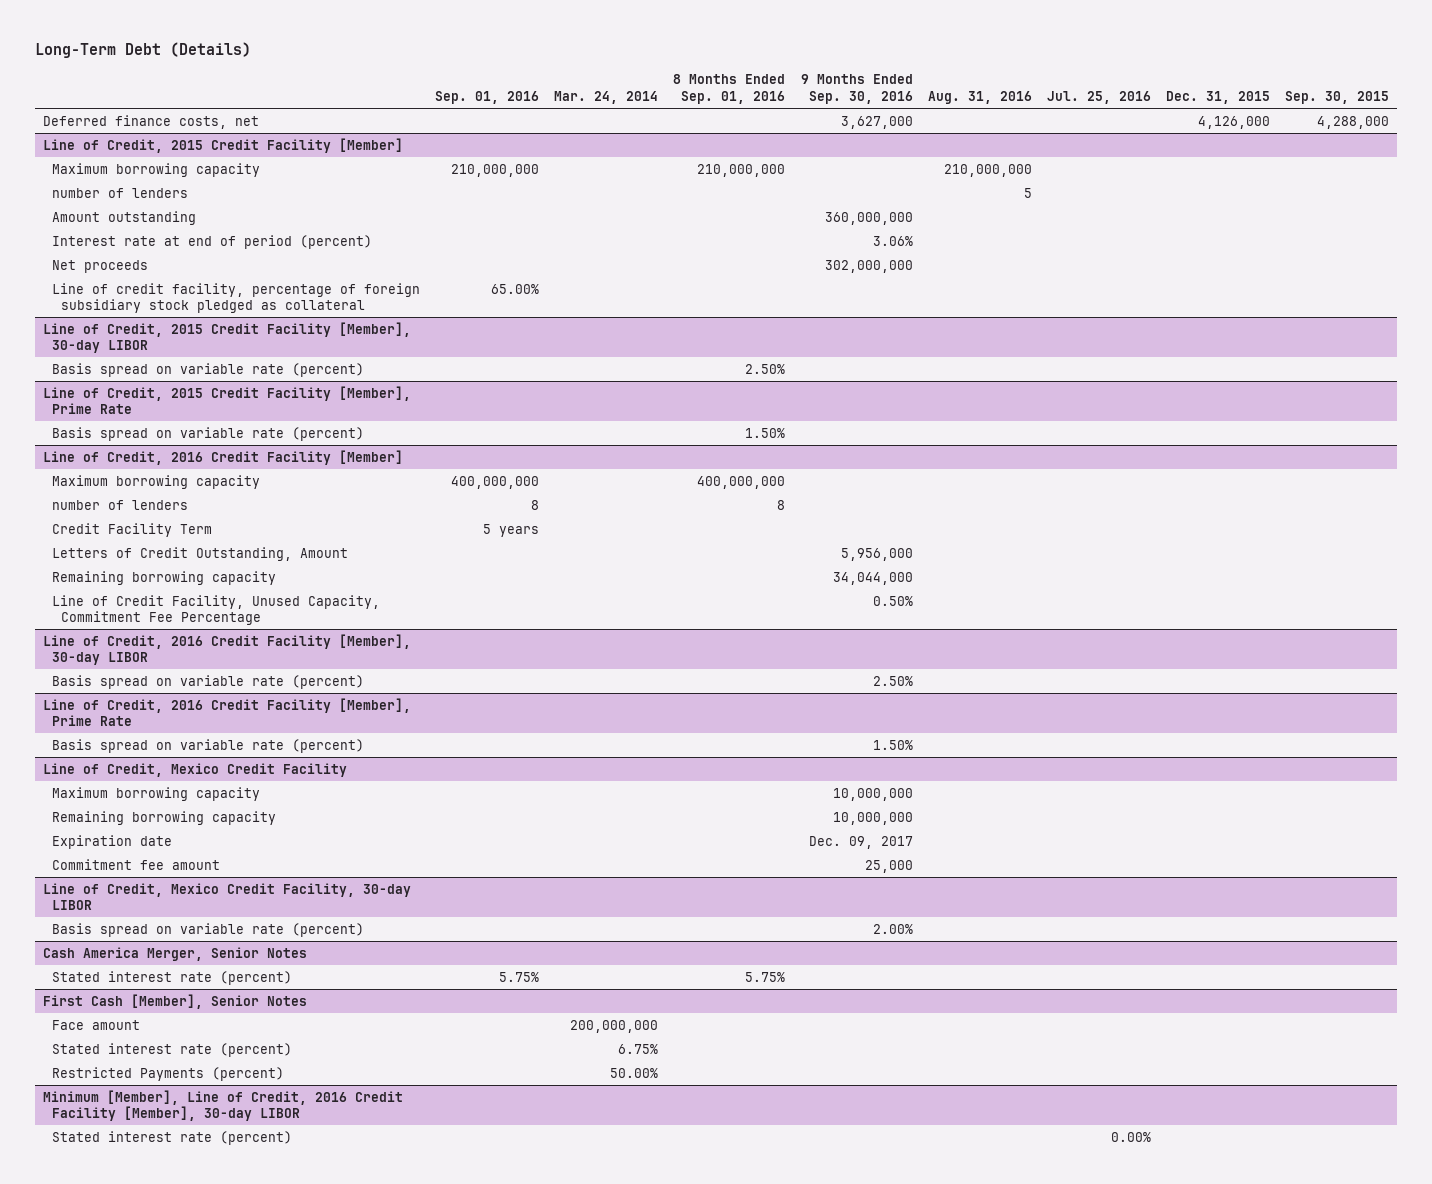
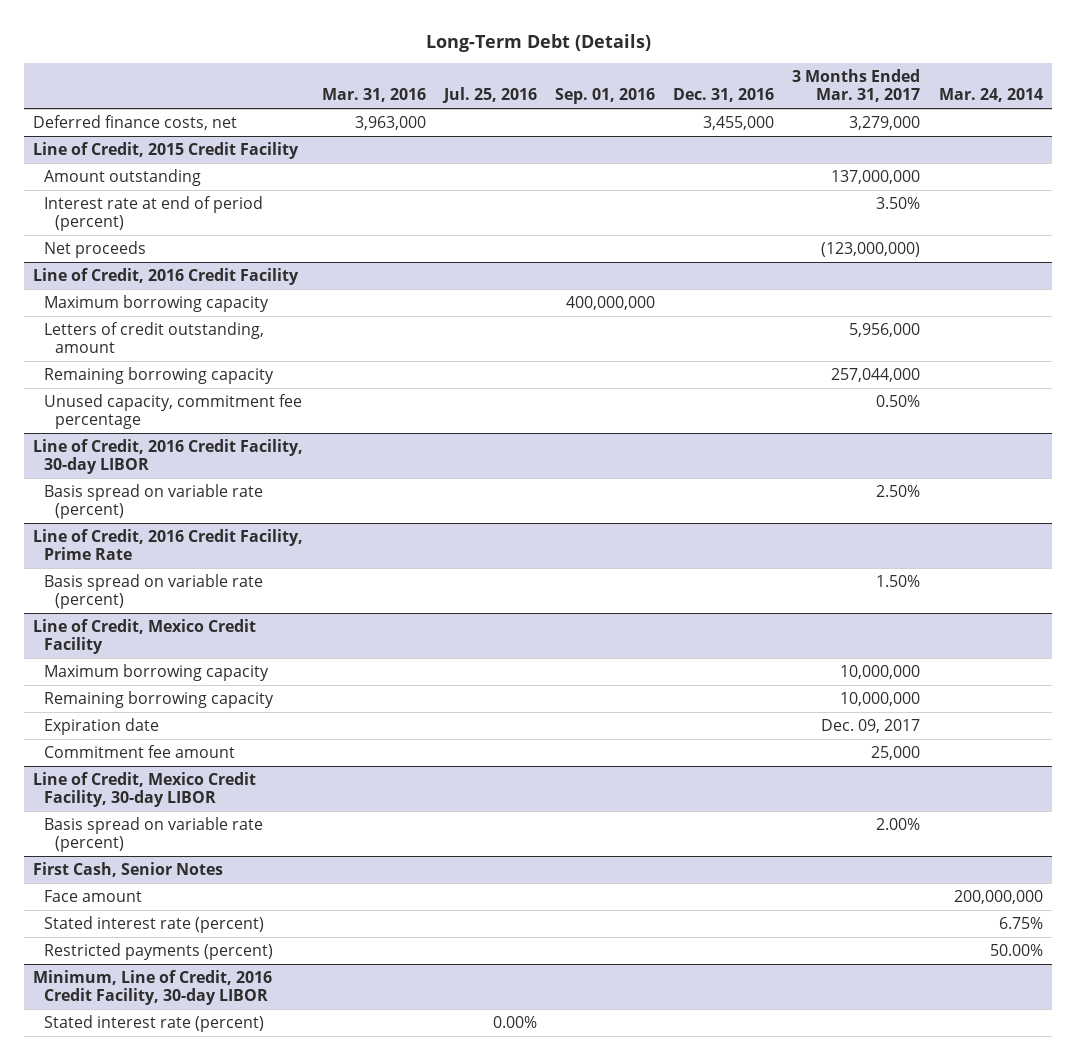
[673,74,786,104] 8 Months Ended Sep. 01, 2016 -> none
[800,74,913,104] 9 Months Ended Sep. 30, 2016 -> none
[927,90,1032,104] Aug. 31, 2016 -> none
[1166,90,1271,104] Dec. 31, 2015 -> none
[1285,90,1390,104] Sep. 30, 2015 -> none
none -> [321,88,426,103] Mar. 31, 2016
none -> [673,88,775,103] Dec. 31, 2016
none -> [792,68,921,103] 3 Months Ended Mar. 31, 2017
[51,162,260,177] Maximum borrowing capacity -> none
[51,187,188,198] number of lenders -> none
[42,137,403,153] Line of Credit, 2015 Credit Facility [Member] -> [33,141,300,159] Line of Credit, 2015 Credit Facility
[51,282,420,314] Line of credit facility, percentage of foreign subsidiary stock pledged as collateral -> none
[42,321,411,354] Line of Credit, 2015 Credit Facility [Member], 30-day LIBOR -> none
[51,362,364,377] Basis spread on variable rate (percent) -> none
[42,385,411,415] Line of Credit, 2015 Credit Facility [Member], Prime Rate -> none
[51,426,364,441] Basis spread on variable rate (percent) -> none
[42,449,403,465] Line of Credit, 2016 Credit Facility [Member] -> [33,267,300,285] Line of Credit, 2016 Credit Facility
[51,499,188,510] number of lenders -> none
[51,522,212,537] Credit Facility Term -> none
[51,546,348,561] Letters of Credit Outstanding, Amount -> [44,321,265,353] Letters of credit outstanding, amount
[51,594,380,626] Line of Credit Facility, Unused Capacity, Commitment Fee Percentage -> [44,393,303,429] Unused capacity, commitment fee percentage
[42,633,411,666] Line of Credit, 2016 Credit Facility [Member], 30-day LIBOR -> [33,438,304,474] Line of Credit, 2016 Credit Facility, 30-day LIBOR
[42,697,411,727] Line of Credit, 2016 Credit Facility [Member], Prime Rate -> [33,528,304,560] Line of Credit, 2016 Credit Facility, Prime Rate
[42,946,307,961] Cash America Merger, Senior Notes -> none
[51,970,292,985] Stated interest rate (percent) -> none
[42,993,307,1009] First Cash [Member], Senior Notes -> [33,861,224,877] First Cash, Senior Notes
[51,1066,284,1081] Restricted Payments (percent) -> [44,942,274,960] Restricted payments (percent)
[42,1089,403,1122] Minimum [Member], Line of Credit, 2016 Credit Facility [Member], 30-day LIBOR -> [33,969,273,1005] Minimum, Line of Credit, 2016 Credit Facility, 30-day LIBOR

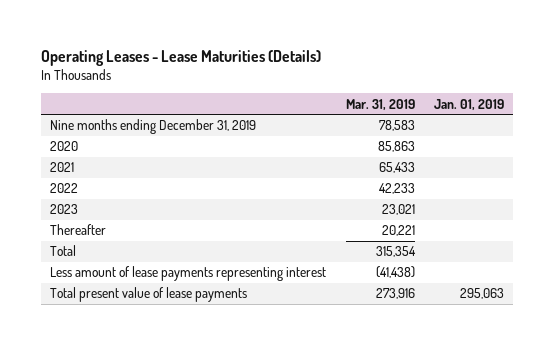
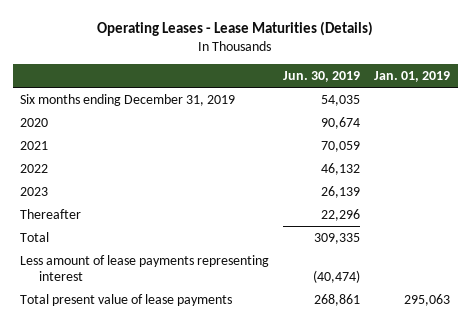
[345,98,415,111] Mar. 31, 2019 -> none
none -> [283,71,361,83] Jun. 30, 2019
[50,119,257,135] Nine months ending December 31, 2019 -> [19,93,235,106] Six months ending December 31, 2019

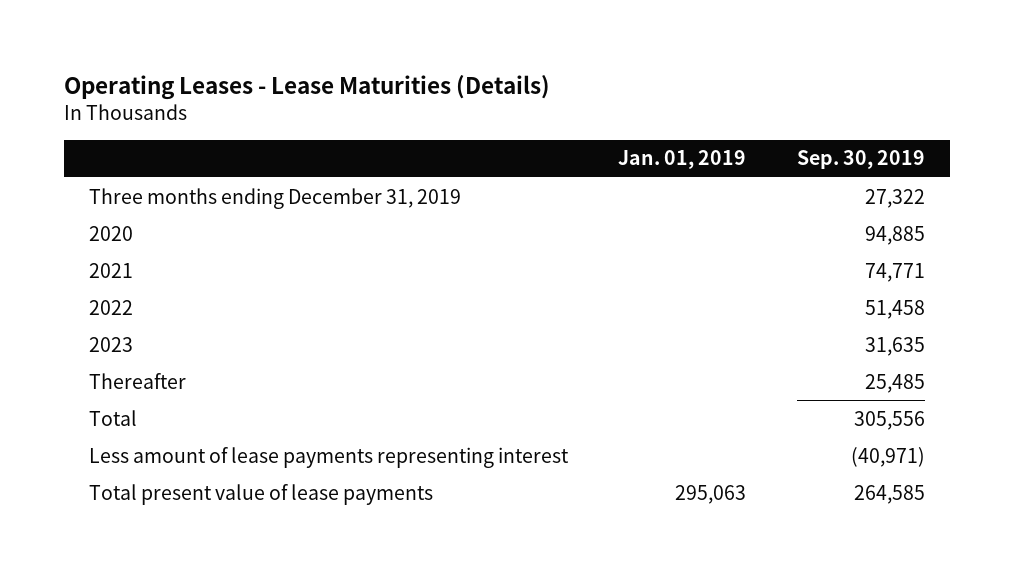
[283,71,361,83] Jun. 30, 2019 -> none
none -> [796,150,925,170] Sep. 30, 2019
[19,93,235,106] Six months ending December 31, 2019 -> [89,187,462,209] Three months ending December 31, 2019

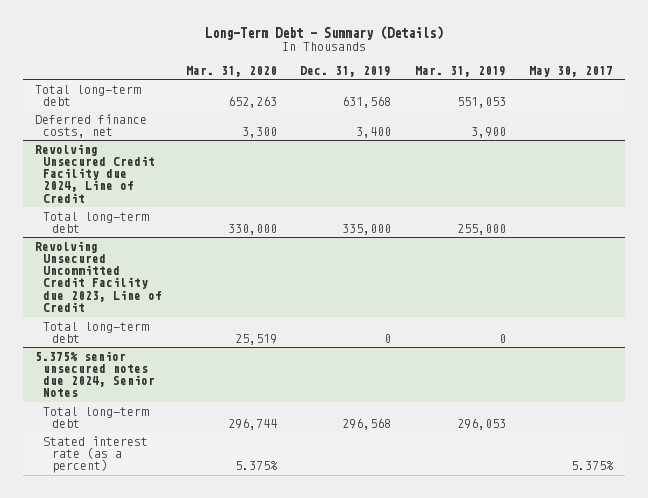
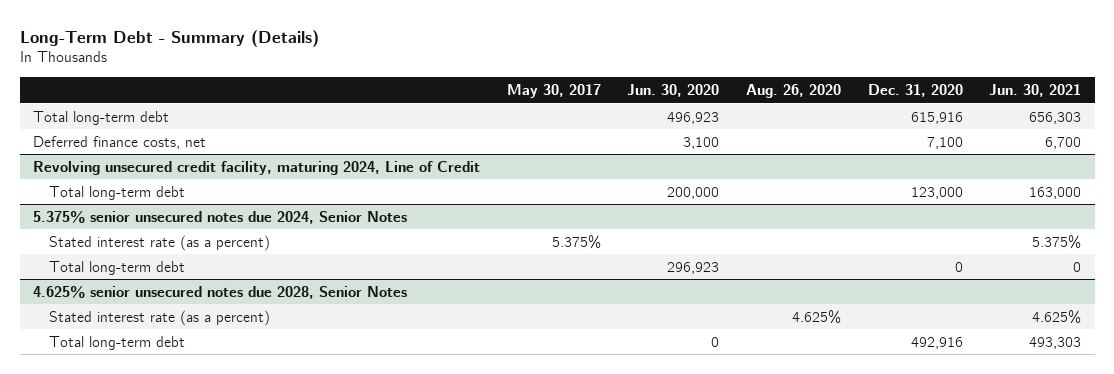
[185,65,277,77] Mar. 31, 2020 -> none
[300,65,392,77] Dec. 31, 2019 -> none
[414,65,506,77] Mar. 31, 2019 -> none
none -> [627,83,720,97] Jun. 30, 2020
none -> [746,83,842,98] Aug. 26, 2020
none -> [867,83,963,97] Dec. 31, 2020
none -> [989,83,1082,97] Jun. 30, 2021
[34,143,156,203] Revolving Unsecured Credit Facility due 2024, Line of Credit -> [33,160,481,175] Revolving unsecured credit facility, maturing 2024, Line of Credit
[34,240,163,313] Revolving Unsecured Uncommitted Credit Facility due 2023, Line of Credit -> none
[43,321,150,343] Total long-term debt -> none
[43,406,150,428] Total long-term debt -> [49,260,186,275] Total long-term debt
none -> [33,285,408,299] 4.625% senior unsecured notes due 2028, Senior Notes
none -> [49,309,271,326] Stated interest rate (as a percent)
none -> [49,335,186,350] Total long-term debt

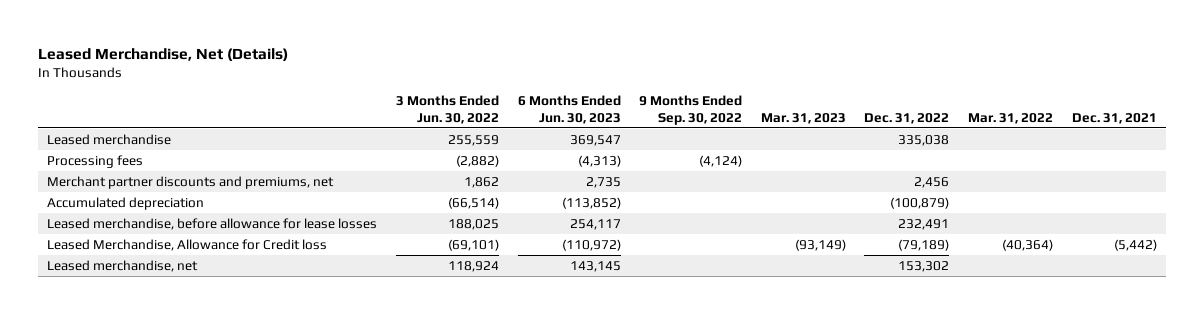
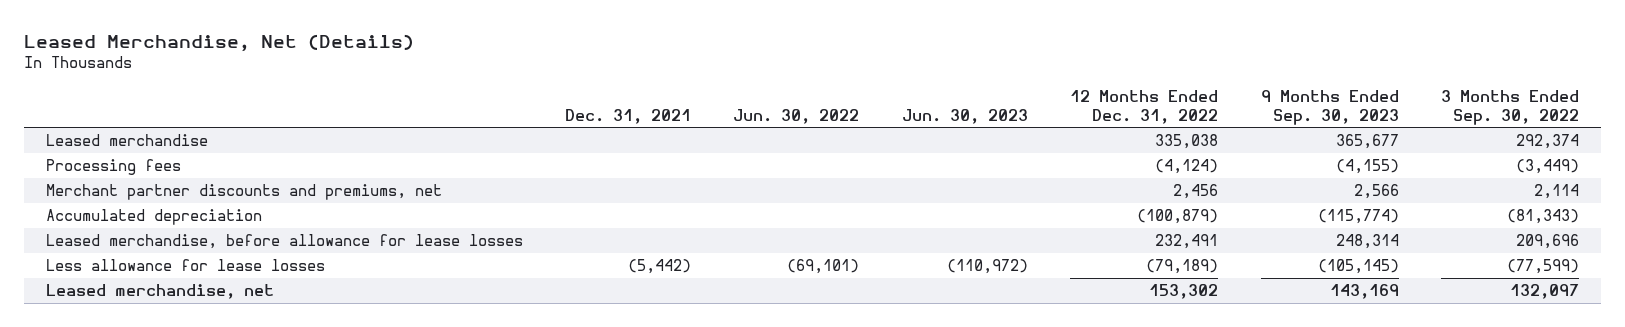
[395,95,499,124] 3 Months Ended Jun. 30, 2022 -> none
[517,95,621,124] 6 Months Ended Jun. 30, 2023 -> none
[639,95,743,125] 9 Months Ended Sep. 30, 2022 -> none
[760,112,846,124] Mar. 31, 2023 -> none
[864,112,950,124] Dec. 31, 2022 -> none
[968,112,1054,124] Mar. 31, 2022 -> none
none -> [733,108,860,124] Jun. 30, 2022
none -> [901,108,1028,124] Jun. 30, 2023
none -> [1070,89,1219,124] 12 Months Ended Dec. 31, 2022
none -> [1260,89,1399,125] 9 Months Ended Sep. 30, 2023
none -> [1441,89,1580,125] 3 Months Ended Sep. 30, 2022
[47,238,328,251] Leased Merchandise, Allowance for Credit loss -> [45,259,325,272] Less allowance for lease losses

